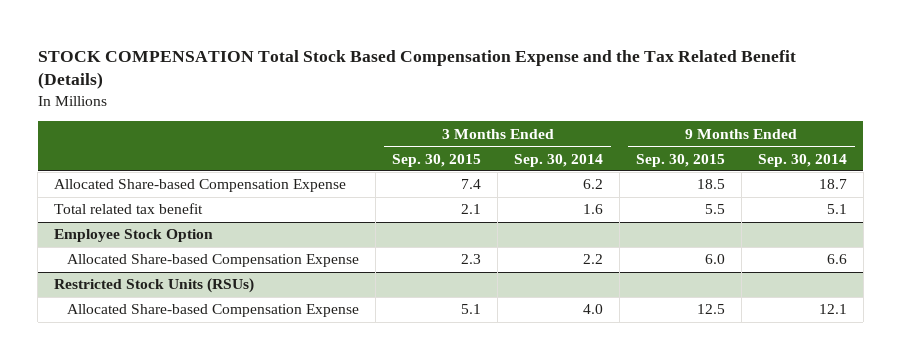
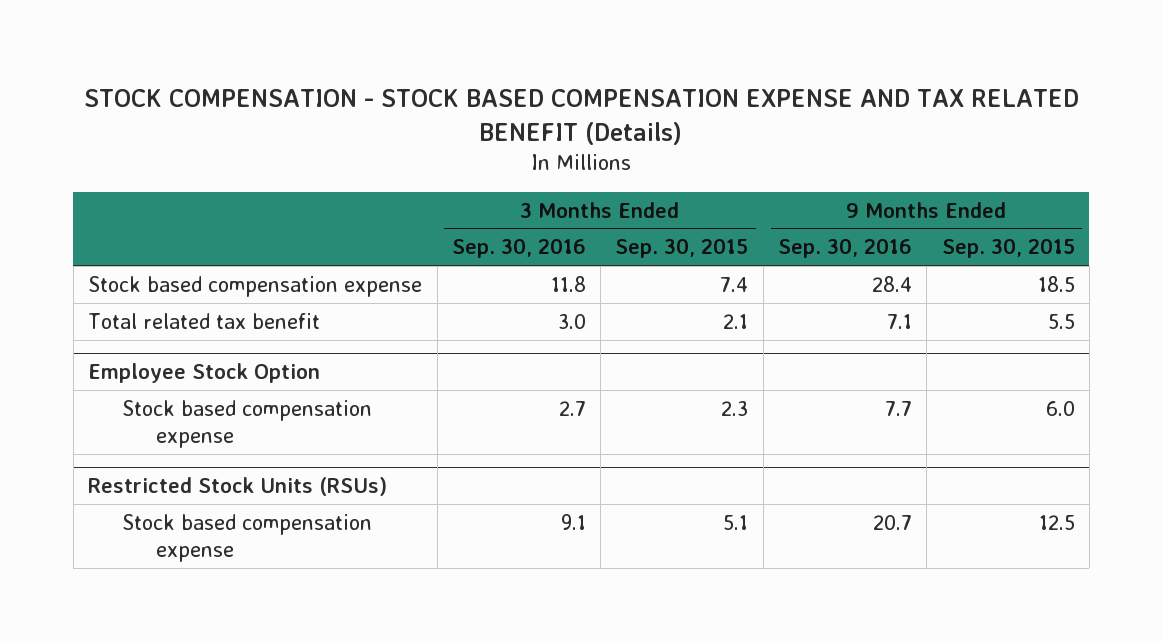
[37,49,796,90] STOCK COMPENSATION Total Stock Based Compensation Expense and the Tax Related Benefit (Details) -> [84,89,1080,146] STOCK COMPENSATION - STOCK BASED COMPENSATION EXPENSE AND TAX RELATED BENEFIT (Details)
[513,153,603,167] Sep. 30, 2014 -> none
[757,153,847,167] Sep. 30, 2014 -> none
none -> [451,238,586,259] Sep. 30, 2016
none -> [778,238,913,259] Sep. 30, 2016
[54,179,347,193] Allocated Share-based Compensation Expense -> [88,275,423,297] Stock based compensation expense
[67,254,360,268] Allocated Share-based Compensation Expense -> [122,399,373,448] Stock based compensation expense
[67,304,360,318] Allocated Share-based Compensation Expense -> [122,513,373,562] Stock based compensation expense

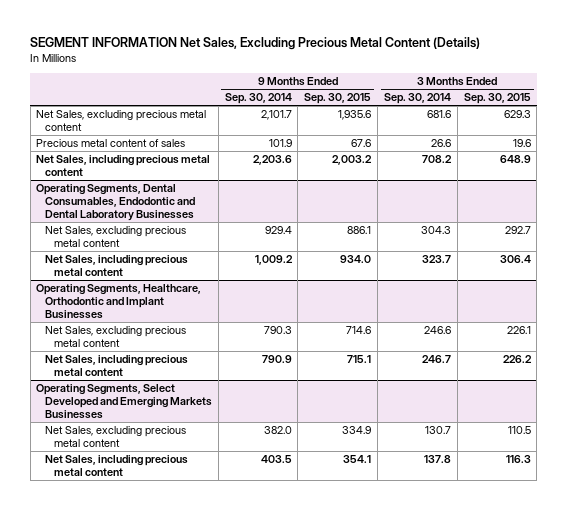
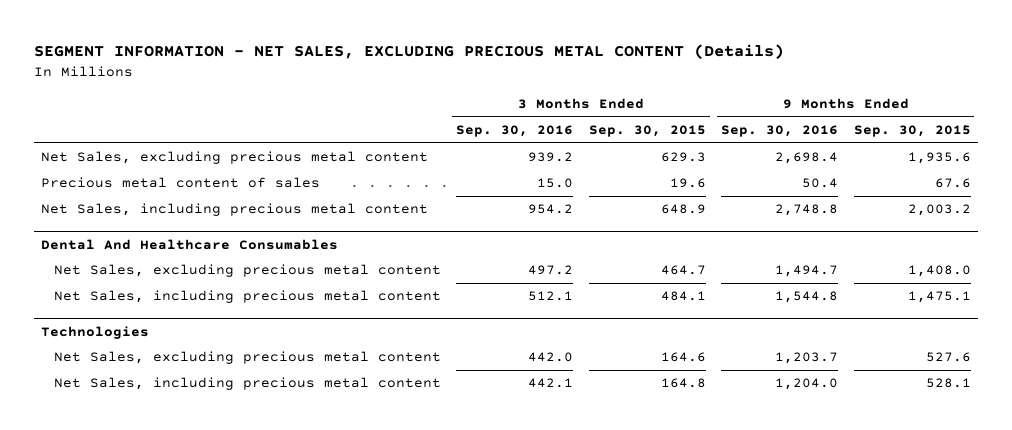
[30,37,481,51] SEGMENT INFORMATION Net Sales, Excluding Precious Metal Content (Details) -> [33,44,784,60] SEGMENT INFORMATION - NET SALES, EXCLUDING PRECIOUS METAL CONTENT (Details)
[224,93,292,105] Sep. 30, 2014 -> none
[383,93,451,105] Sep. 30, 2014 -> none
none -> [456,124,574,137] Sep. 30, 2016
none -> [721,124,839,137] Sep. 30, 2016
[36,184,195,222] Operating Segments, Dental Consumables, Endodontic and Dental Laboratory Businesses -> none
[36,284,202,320] Operating Segments, Healthcare, Orthodontic and Implant Businesses -> none
[36,384,212,420] Operating Segments, Select Developed and Emerging Markets Businesses -> none
[44,426,186,448] Net Sales, excluding precious metal content -> none
[44,455,188,477] Net Sales, including precious metal content -> none
none -> [41,238,339,250] Dental And Healthcare Consumables
[347,226,372,235] 886.1 -> [907,265,971,278] 1,408.0
[504,226,531,235] 292.7 -> [660,265,706,276] 464.7
[340,255,372,264] 934.0 -> [907,291,971,304] 1,475.1
[499,255,531,264] 306.4 -> [660,291,706,302] 484.1
none -> [41,325,150,339] Technologies
[346,326,372,335] 714.6 -> [925,352,971,363] 527.6
[506,326,531,335] 226.1 -> [660,352,706,363] 164.6
[347,355,372,364] 715.1 -> [925,378,971,389] 528.1
[502,355,532,364] 226.2 -> [660,378,706,389] 164.8

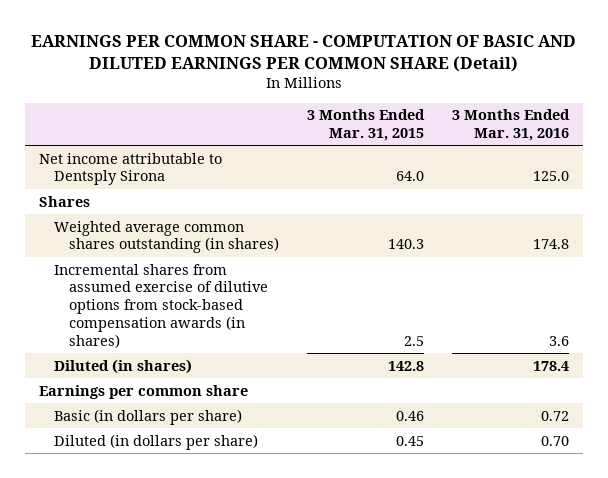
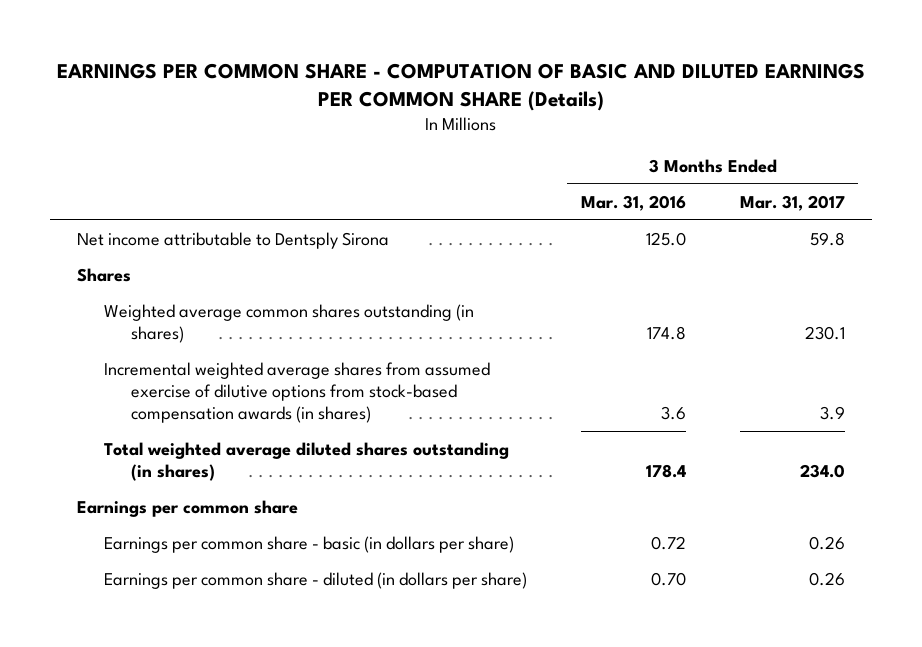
[30,34,576,73] EARNINGS PER COMMON SHARE - COMPUTATION OF BASIC AND DILUTED EARNINGS PER COMMON SHARE (Detail) -> [56,62,865,111] EARNINGS PER COMMON SHARE - COMPUTATION OF BASIC AND DILUTED EARNINGS PER COMMON SHARE (Details)
[307,109,426,142] 3 Months Ended Mar. 31, 2015 -> none
none -> [739,194,845,211] Mar. 31, 2017
[53,263,269,349] Incremental shares from assumed exercise of dilutive options from stock-based compensation awards (in shares) -> [103,361,490,424] Incremental weighted average shares from assumed exercise of dilutive options from stock-based compensation awards (in shares)
[53,358,192,374] Diluted (in shares) -> [103,441,509,482] Total weighted average diluted shares outstanding (in shares)
[53,408,242,425] Basic (in dollars per share) -> [103,535,514,553] Earnings per common share - basic (in dollars per share)
[53,433,258,450] Diluted (in dollars per share) -> [103,571,527,589] Earnings per common share - diluted (in dollars per share)

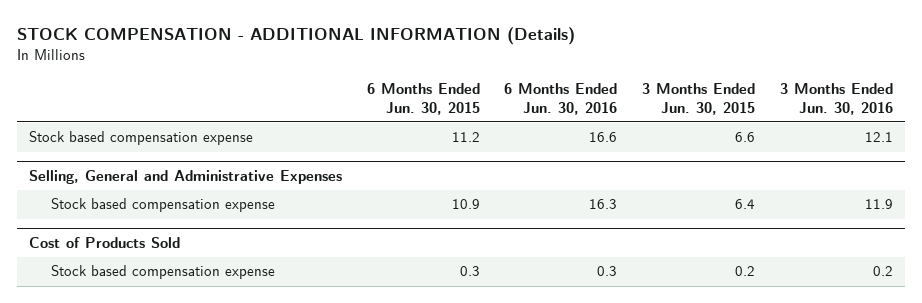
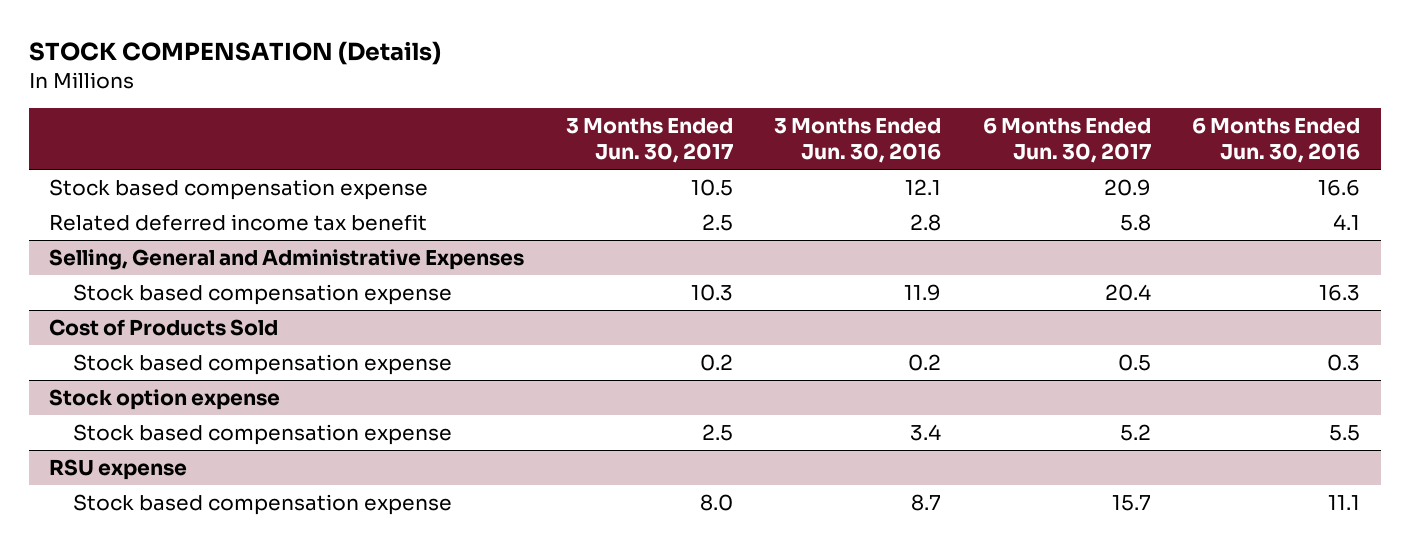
[16,26,575,45] STOCK COMPENSATION - ADDITIONAL INFORMATION (Details) -> [28,41,441,66] STOCK COMPENSATION (Details)
[366,83,480,115] 6 Months Ended Jun. 30, 2015 -> none
[642,83,756,115] 3 Months Ended Jun. 30, 2015 -> none
none -> [565,118,733,164] 3 Months Ended Jun. 30, 2017
none -> [982,117,1151,164] 6 Months Ended Jun. 30, 2017
none -> [49,213,428,231] Related deferred income tax benefit
none -> [49,388,281,410] Stock option expense
none -> [73,423,453,445] Stock based compensation expense
none -> [49,458,188,480] RSU expense
none -> [73,493,453,515] Stock based compensation expense

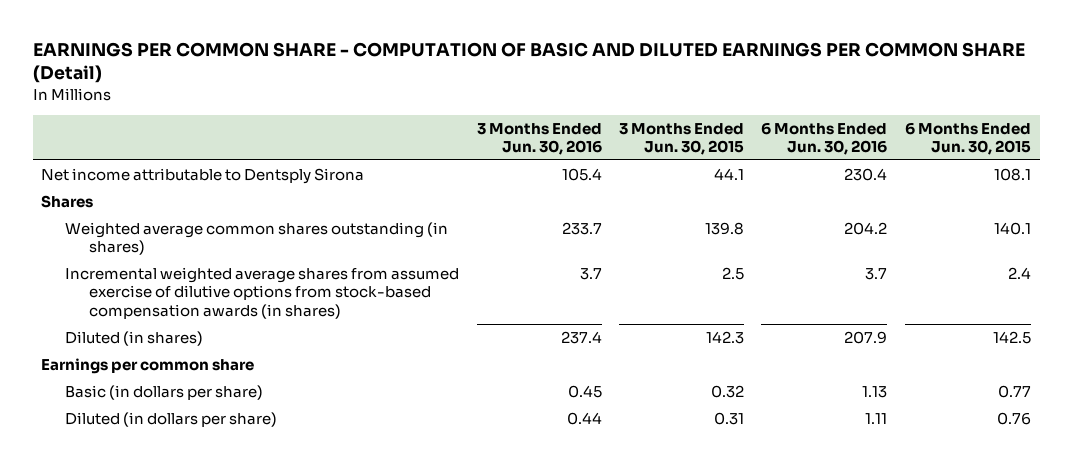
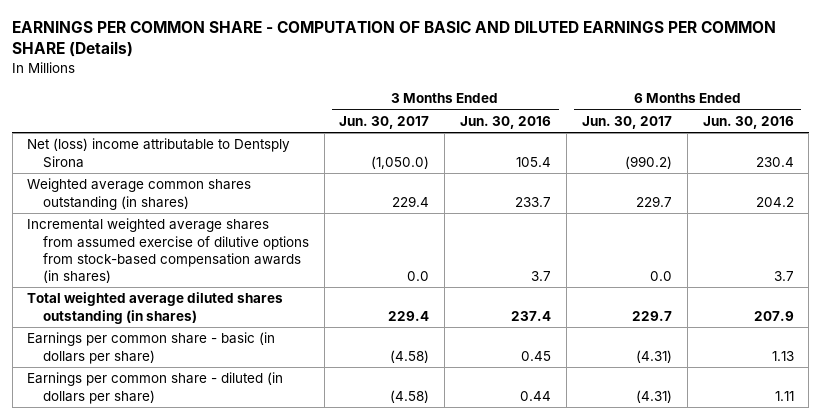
[32,41,1025,84] EARNINGS PER COMMON SHARE - COMPUTATION OF BASIC AND DILUTED EARNINGS PER COMMON SHARE (Detail) -> [12,21,777,58] EARNINGS PER COMMON SHARE - COMPUTATION OF BASIC AND DILUTED EARNINGS PER COMMON SHARE (Details)
[619,122,745,156] 3 Months Ended Jun. 30, 2015 -> none
[904,121,1031,156] 6 Months Ended Jun. 30, 2015 -> none
none -> [339,115,430,129] Jun. 30, 2017
none -> [581,115,672,129] Jun. 30, 2017
[41,194,94,208] Shares -> none
[41,167,365,184] Net income attributable to Dentsply Sirona -> [27,138,291,168] Net (loss) income attributable to Dentsply Sirona
[41,357,255,374] Earnings per common share -> none
[65,330,204,346] Diluted (in shares) -> [27,292,284,324] Total weighted average diluted shares outstanding (in shares)
[65,384,264,400] Basic (in dollars per share) -> [27,332,276,364] Earnings per common share - basic (in dollars per share)
[65,411,278,427] Diluted (in dollars per share) -> [27,372,284,404] Earnings per common share - diluted (in dollars per share)

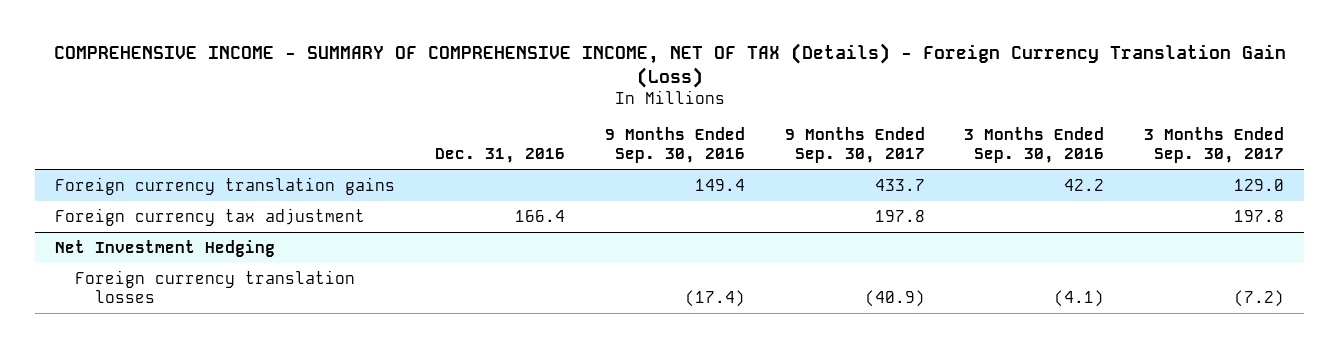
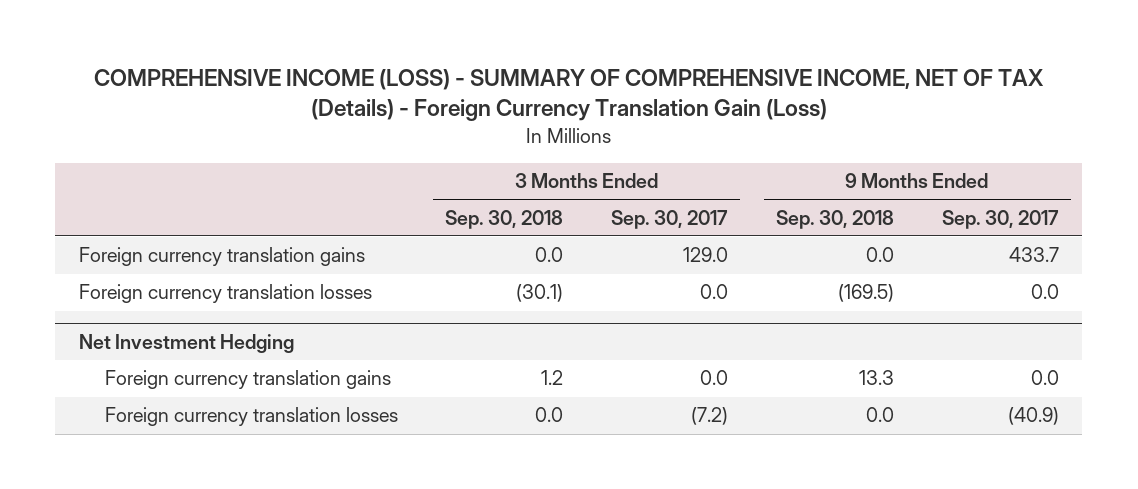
[53,42,1286,89] COMPREHENSIVE INCOME - SUMMARY OF COMPREHENSIVE INCOME, NET OF TAX (Details) - Foreign Currency Translation Gain (Loss) -> [93,68,1044,122] COMPREHENSIVE INCOME (LOSS) - SUMMARY OF COMPREHENSIVE INCOME, NET OF TAX (Details) - Foreign Currency Translation Gain (Loss)
[434,148,565,164] Dec. 31, 2016 -> none
[604,127,745,164] 9 Months Ended Sep. 30, 2016 -> none
[964,127,1105,164] 3 Months Ended Sep. 30, 2016 -> none
none -> [445,209,564,229] Sep. 30, 2018
none -> [775,209,894,229] Sep. 30, 2018
[54,207,365,226] Foreign currency tax adjustment -> none
none -> [79,284,373,304] Foreign currency translation losses
none -> [104,370,391,390] Foreign currency translation gains

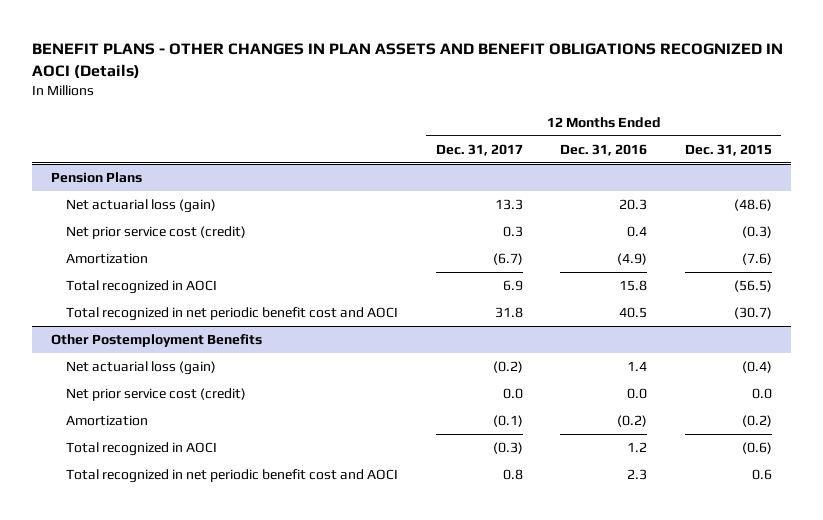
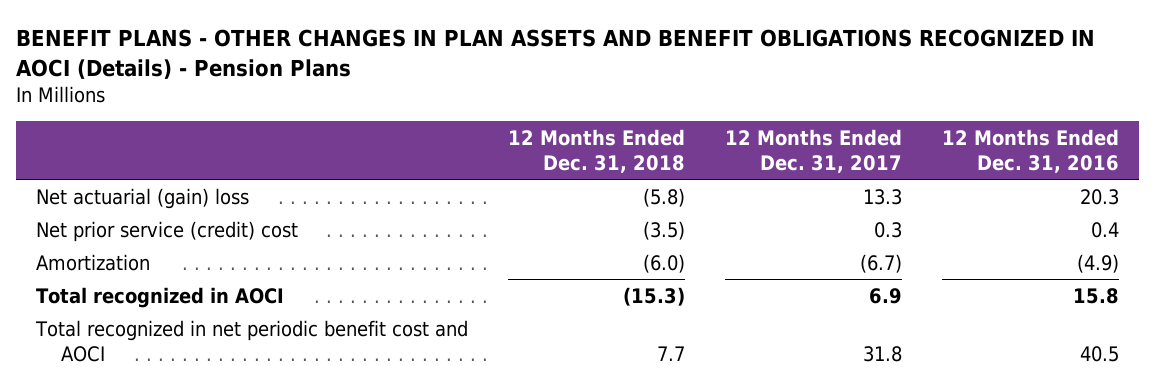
[31,42,783,79] BENEFIT PLANS - OTHER CHANGES IN PLAN ASSETS AND BENEFIT OBLIGATIONS RECOGNIZED IN AOCI (Details) -> [16,29,1096,79] BENEFIT PLANS - OTHER CHANGES IN PLAN ASSETS AND BENEFIT OBLIGATIONS RECOGNIZED IN AOCI (Details) - Pension Plans
[684,143,772,156] Dec. 31, 2015 -> none
none -> [508,128,686,173] 12 Months Ended Dec. 31, 2018
[50,172,142,184] Pension Plans -> none
[66,199,217,214] Net actuarial loss (gain) -> [36,187,250,209] Net actuarial (gain) loss
[66,226,247,240] Net prior service cost (credit) -> [36,220,299,242] Net prior service (credit) cost
[50,334,262,348] Other Postemployment Benefits -> none
[66,361,217,376] Net actuarial loss (gain) -> none
[66,388,247,402] Net prior service cost (credit) -> none
[66,415,149,427] Amortization -> none
[66,442,218,457] Total recognized in AOCI -> none
[66,469,399,484] Total recognized in net periodic benefit cost and AOCI -> none

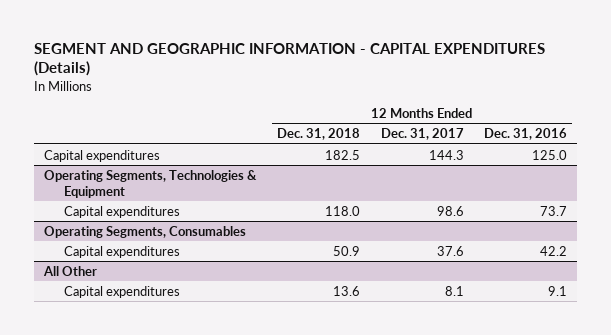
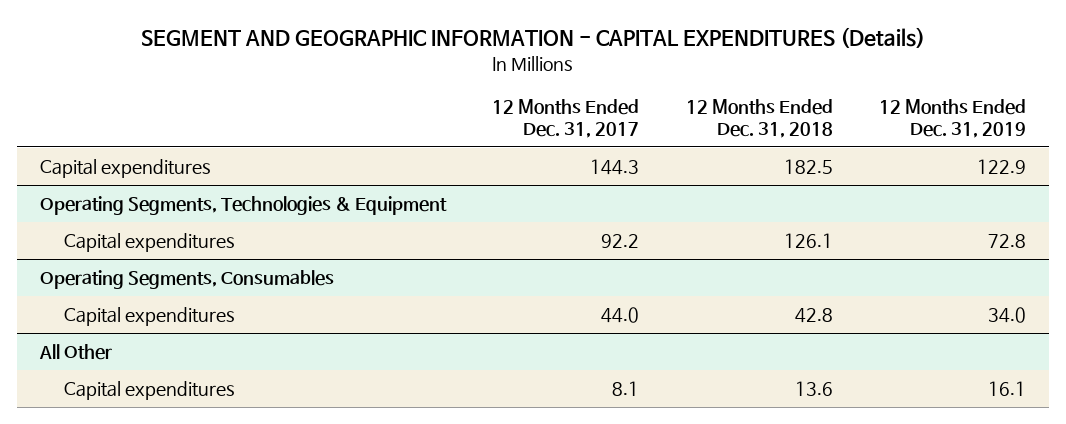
[484,128,568,141] Dec. 31, 2016 -> none
none -> [879,98,1027,139] 12 Months Ended Dec. 31, 2019
[324,205,360,216] 118.0 -> [783,232,833,248] 126.1
[436,205,464,216] 98.6 -> [601,233,640,248] 92.2
[332,245,360,256] 50.9 -> [794,307,833,323] 42.8
[436,245,464,256] 37.6 -> [601,306,640,323] 44.0

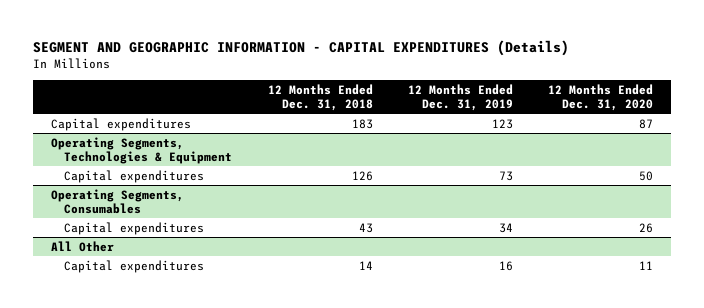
[492,98,640,139] 12 Months Ended Dec. 31, 2017 -> none
none -> [548,83,654,111] 12 Months Ended Dec. 31, 2020
[783,158,833,174] 182.5 -> [351,118,373,129] 183
[977,158,1027,174] 122.9 -> [491,118,513,129] 123
[783,232,833,248] 126.1 -> [351,170,373,181] 126
[988,233,1027,248] 72.8 -> [498,170,513,181] 73
[794,307,833,323] 42.8 -> [358,222,373,233] 43
[988,306,1027,323] 34.0 -> [498,222,513,233] 34
[794,380,833,396] 13.6 -> [358,260,373,270] 14
[988,380,1027,396] 16.1 -> [498,260,513,271] 16

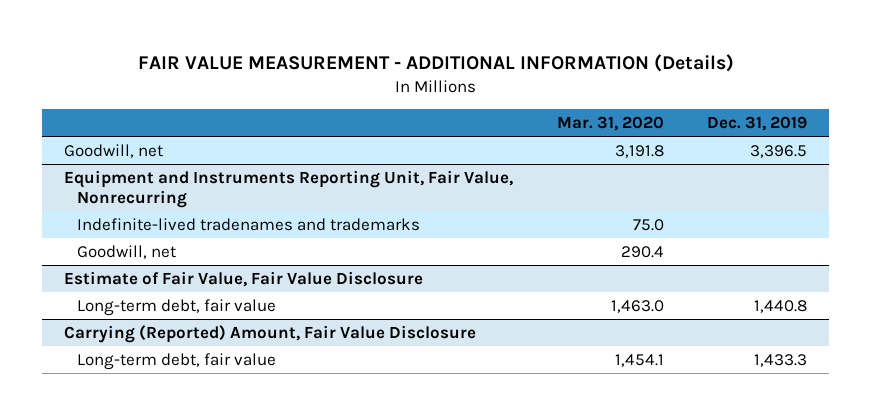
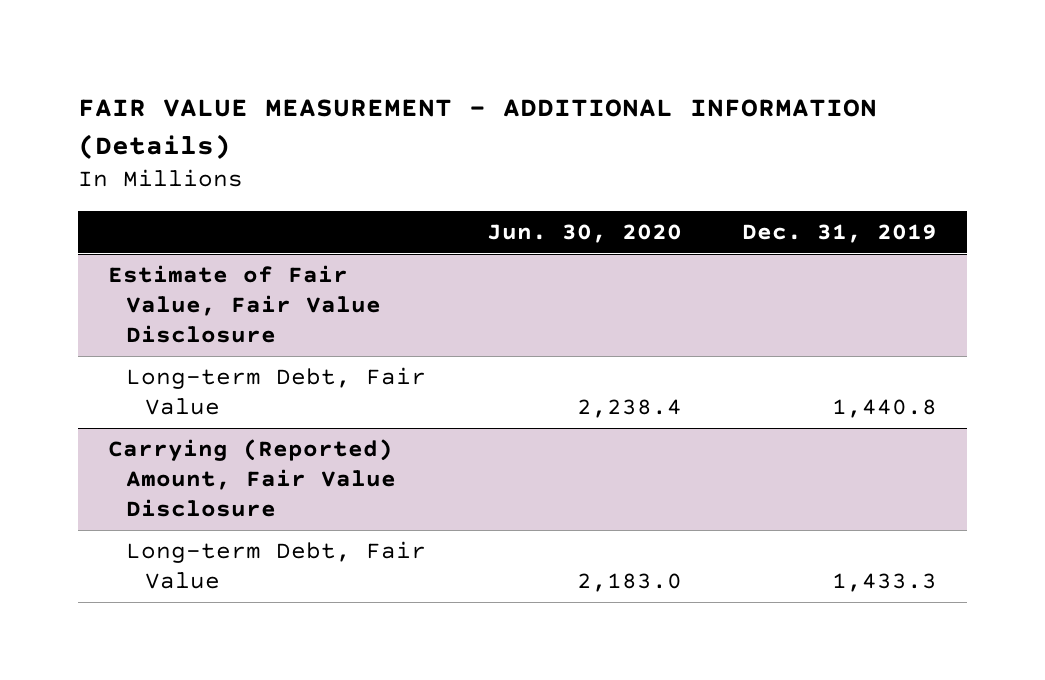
[556,115,664,131] Mar. 31, 2020 -> none
none -> [486,224,682,244] Jun. 30, 2020
[63,143,163,158] Goodwill, net -> none
[63,169,513,209] Equipment and Instruments Reporting Unit, Fair Value, Nonrecurring -> none
[77,217,421,231] Indefinite-lived tradenames and trademarks -> none
[77,244,177,259] Goodwill, net -> none
[77,298,277,316] Long-term debt, fair value -> [126,367,427,416] Long-term Debt, Fair Value
[77,352,277,370] Long-term debt, fair value -> [126,541,427,590] Long-term Debt, Fair Value

